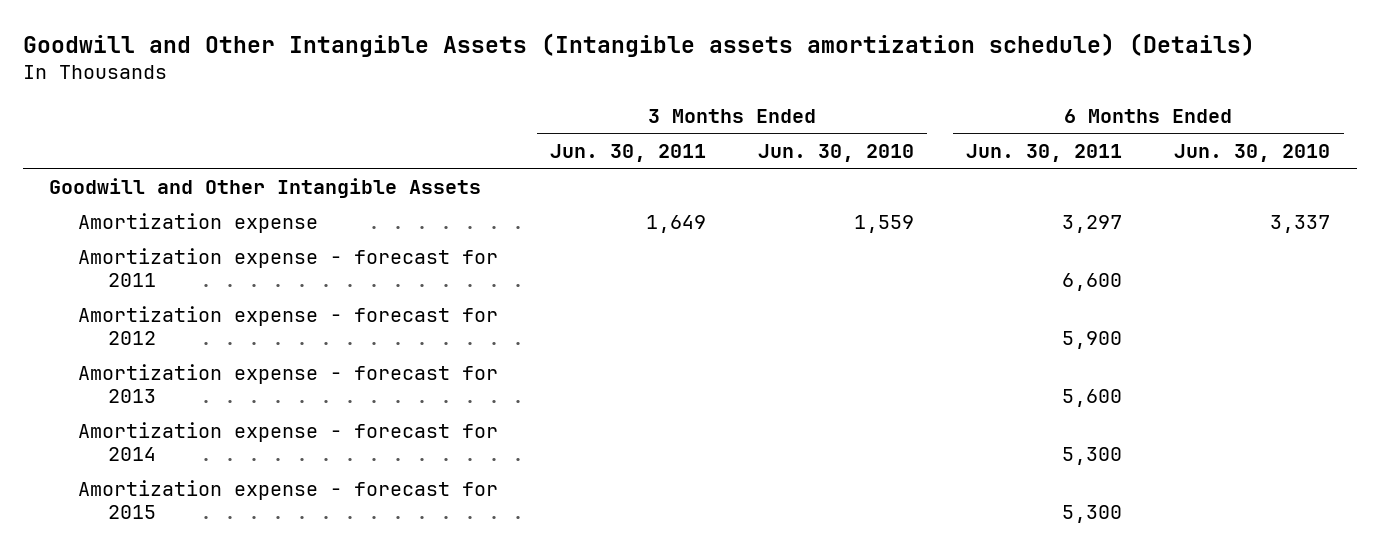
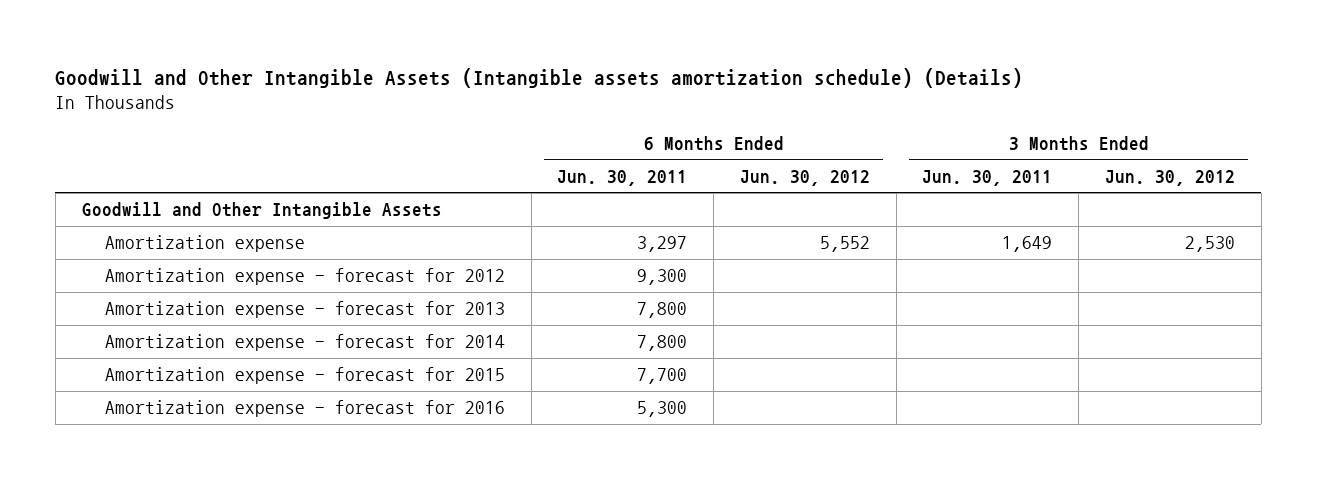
[758,143,915,162] Jun. 30, 2010 -> none
[1174,143,1331,162] Jun. 30, 2010 -> none
none -> [739,169,870,186] Jun. 30, 2012
none -> [1104,169,1235,186] Jun. 30, 2012
[78,247,499,287] Amortization expense - forecast for 2011 -> [104,268,505,286] Amortization expense - forecast for 2012
[1062,272,1123,291] 6,600 -> [637,269,688,286] 9,300
[78,305,499,345] Amortization expense - forecast for 2012 -> [104,301,505,319] Amortization expense - forecast for 2013
[1062,330,1123,349] 5,900 -> [637,302,688,319] 7,800
[78,363,499,403] Amortization expense - forecast for 2013 -> [104,334,505,352] Amortization expense - forecast for 2014
[1062,388,1123,407] 5,600 -> [637,335,688,352] 7,800
[78,421,499,461] Amortization expense - forecast for 2014 -> [104,367,505,385] Amortization expense - forecast for 2015
[1062,446,1123,465] 5,300 -> [637,368,688,385] 7,700
[78,479,499,519] Amortization expense - forecast for 2015 -> [104,400,505,418] Amortization expense - forecast for 2016

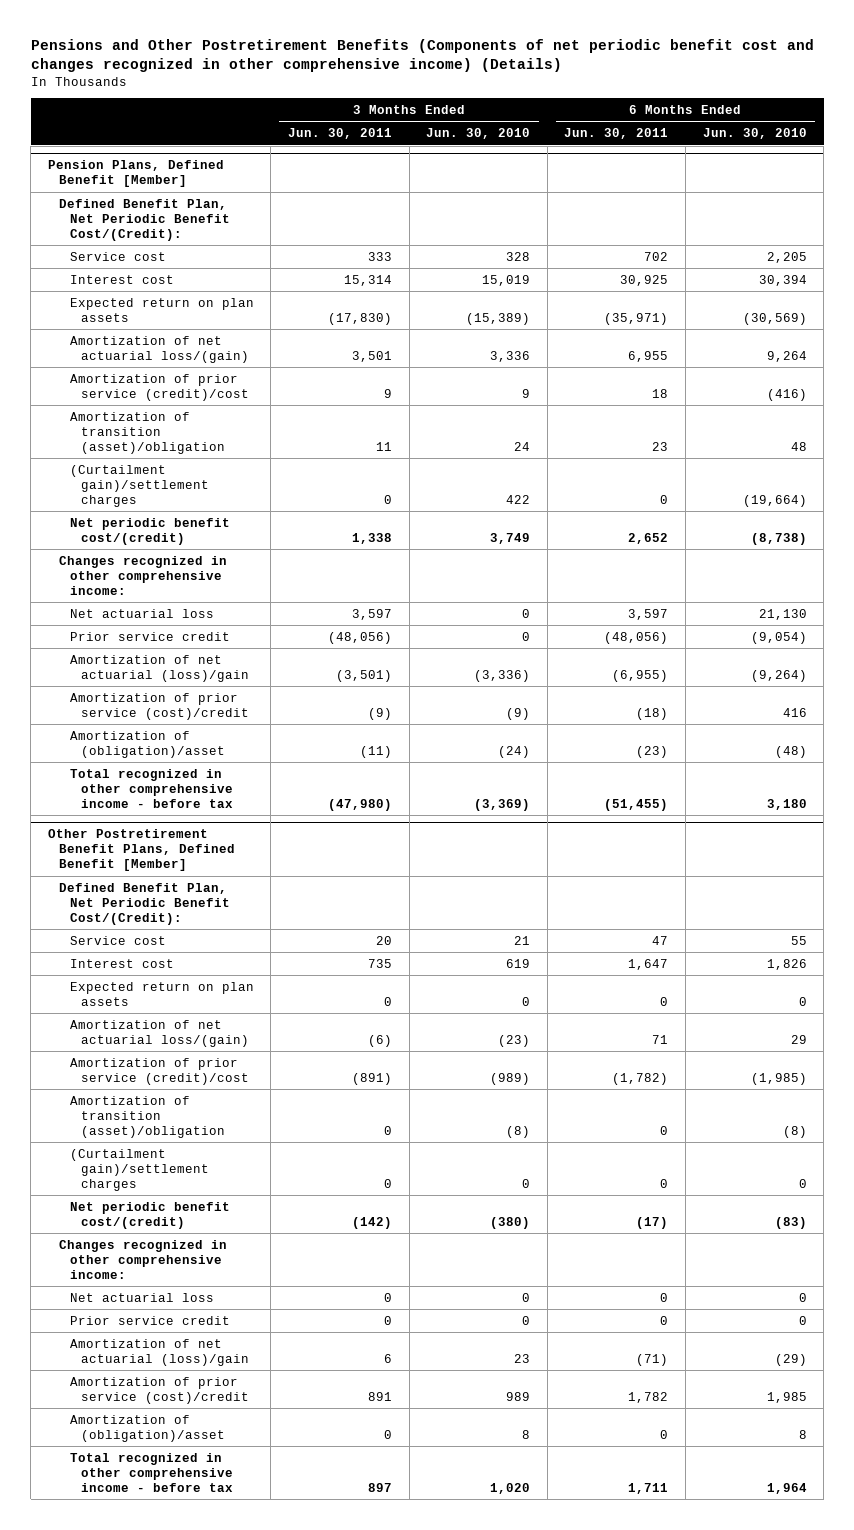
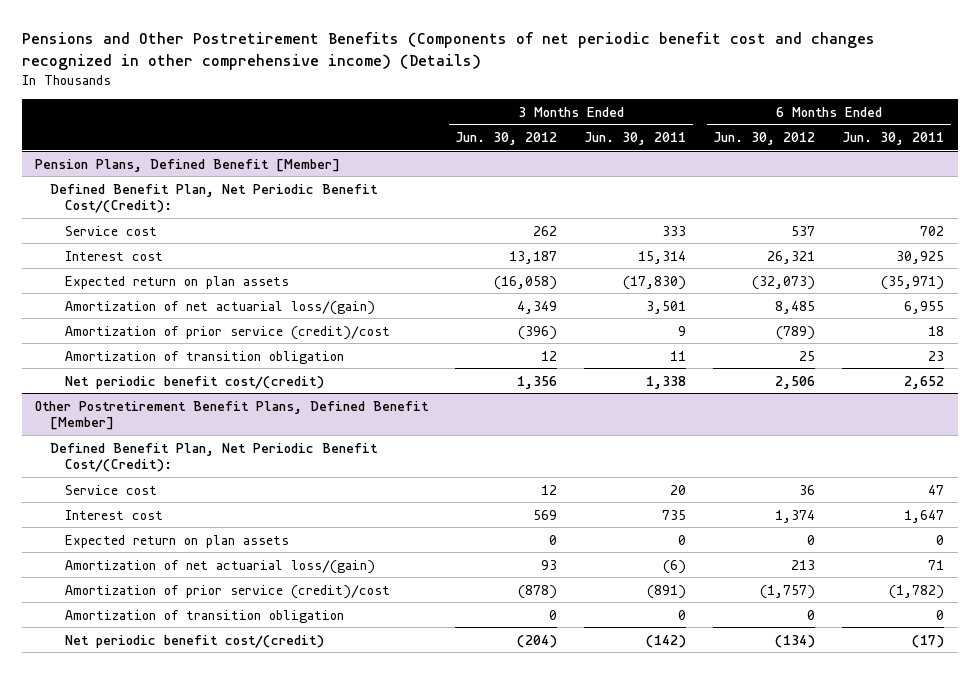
[426,128,531,140] Jun. 30, 2010 -> none
[702,128,807,140] Jun. 30, 2010 -> none
none -> [455,132,558,146] Jun. 30, 2012
none -> [713,132,816,146] Jun. 30, 2012
[69,464,209,507] (Curtailment gain)/settlement charges -> none
[69,411,225,454] Amortization of transition (asset)/obligation -> [65,350,345,364] Amortization of transition obligation
[58,555,227,595] Changes recognized in other comprehensive income: -> none
[69,608,214,618] Net actuarial loss -> none
[69,631,230,641] Prior service credit -> none
[69,654,249,682] Amortization of net actuarial (loss)/gain -> none
[69,692,249,720] Amortization of prior service (cost)/credit -> none
[69,730,225,758] Amortization of (obligation)/asset -> none
[69,768,233,808] Total recognized in other comprehensive income - before tax -> none
[69,1148,209,1191] (Curtailment gain)/settlement charges -> none
[69,1095,225,1138] Amortization of transition (asset)/obligation -> [65,609,345,623] Amortization of transition obligation
[58,1239,227,1279] Changes recognized in other comprehensive income: -> none
[69,1292,214,1302] Net actuarial loss -> none
[69,1315,230,1325] Prior service credit -> none
[69,1338,249,1366] Amortization of net actuarial (loss)/gain -> none
[69,1376,249,1404] Amortization of prior service (cost)/credit -> none
[69,1414,225,1442] Amortization of (obligation)/asset -> none
[69,1452,233,1492] Total recognized in other comprehensive income - before tax -> none

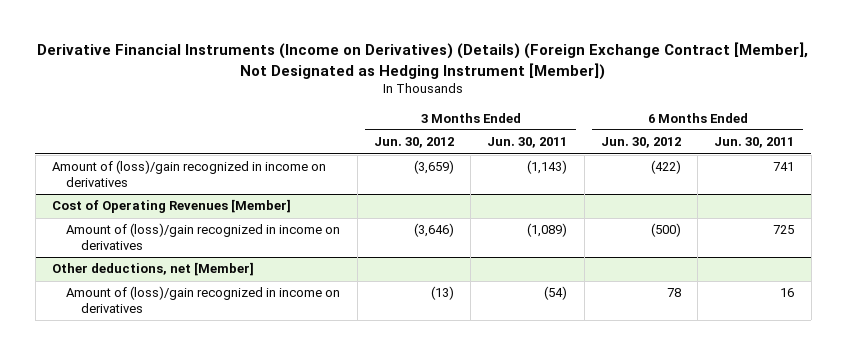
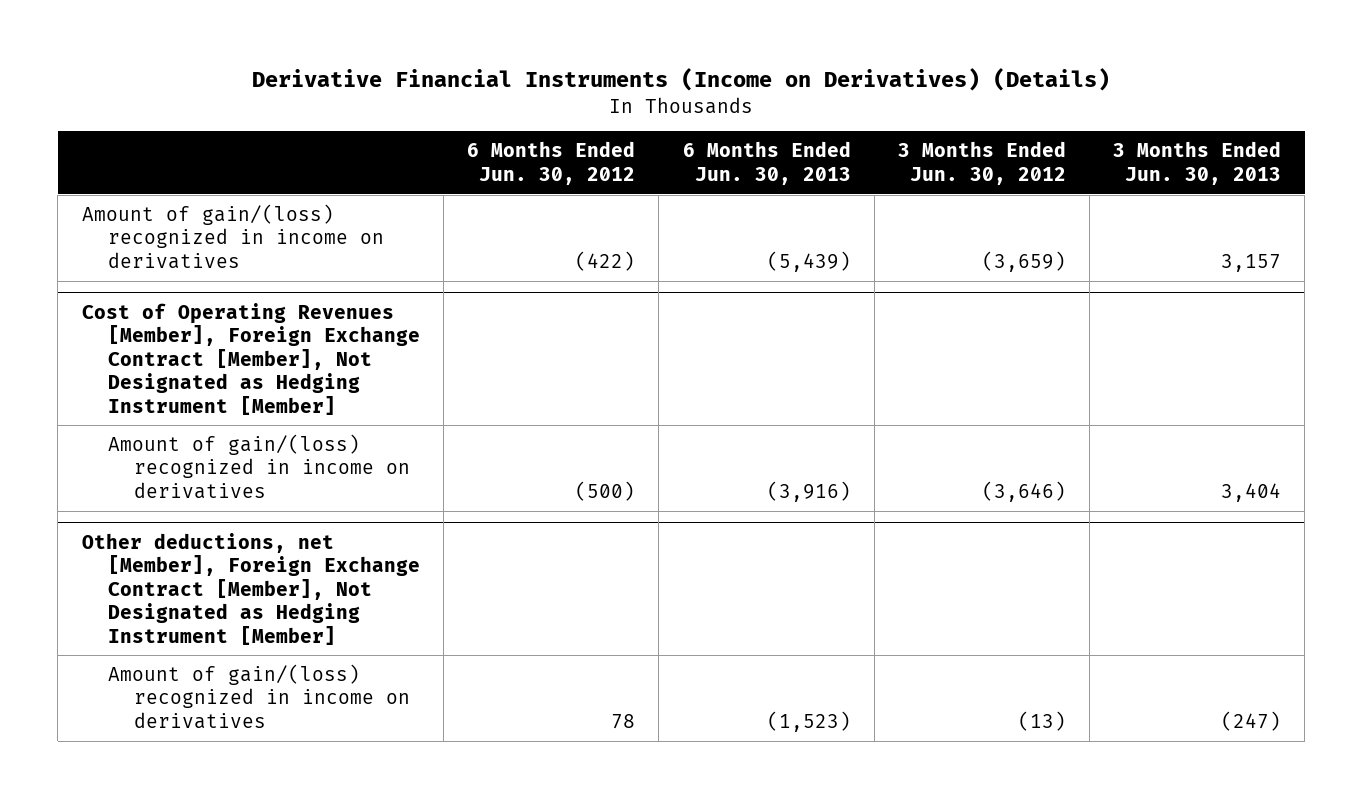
[37,42,809,80] Derivative Financial Instruments (Income on Derivatives) (Details) (Foreign Exchange Contract [Member], Not Designated as Hedging Instrument [Member]) -> [252,68,1111,92] Derivative Financial Instruments (Income on Derivatives) (Details)
[487,137,568,149] Jun. 30, 2011 -> none
[714,137,795,149] Jun. 30, 2011 -> none
none -> [682,141,851,185] 6 Months Ended Jun. 30, 2013
none -> [1113,141,1282,185] 3 Months Ended Jun. 30, 2013
[51,199,291,214] Cost of Operating Revenues [Member] -> none
[51,262,254,277] Other deductions, net [Member] -> none
[51,160,326,187] Amount of (loss)/gain recognized in income on derivatives -> [81,203,384,269] Amount of gain/(loss) recognized in income on derivatives
none -> [81,302,420,415] Cost of Operating Revenues [Member], Foreign Exchange Contract [Member], Not Designated as Hedging Instrument [Member]
[66,223,341,250] Amount of (loss)/gain recognized in income on derivatives -> [107,433,411,499] Amount of gain/(loss) recognized in income on derivatives
none -> [81,532,420,645] Other deductions, net [Member], Foreign Exchange Contract [Member], Not Designated as Hedging Instrument [Member]
[66,286,341,313] Amount of (loss)/gain recognized in income on derivatives -> [107,663,411,729] Amount of gain/(loss) recognized in income on derivatives

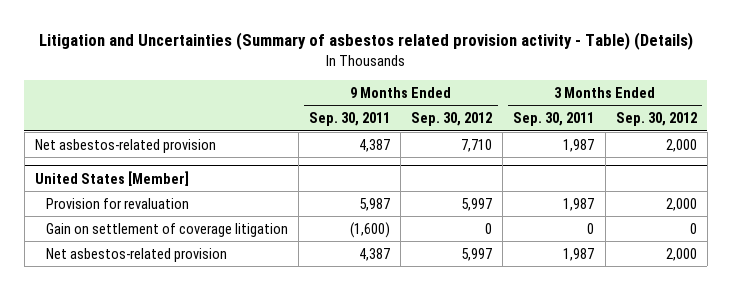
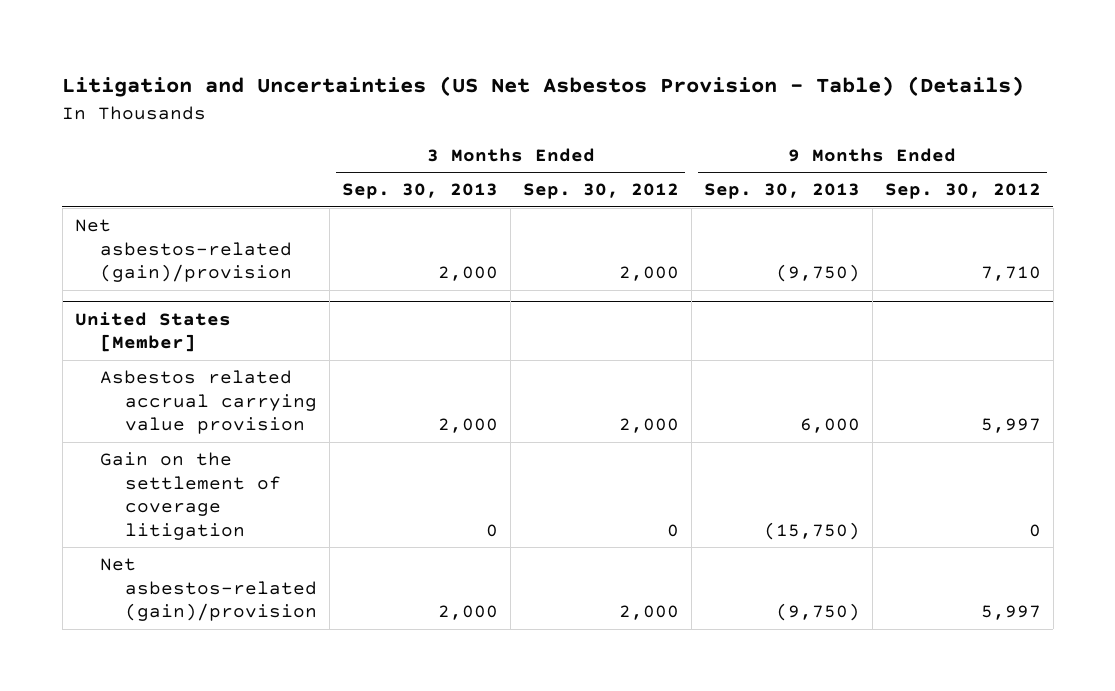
[38,32,693,51] Litigation and Uncertainties (Summary of asbestos related provision activity - Table) (Details) -> [62,76,1025,98] Litigation and Uncertainties (US Net Asbestos Provision - Table) (Details)
[309,112,391,127] Sep. 30, 2011 -> none
[513,112,595,127] Sep. 30, 2011 -> none
none -> [342,183,499,200] Sep. 30, 2013
none -> [703,183,860,200] Sep. 30, 2013
[34,138,216,153] Net asbestos-related provision -> [74,218,293,283] Net asbestos-related (gain)/provision
[45,197,189,209] Provision for revaluation -> [100,369,318,435] Asbestos related accrual carrying value provision
[45,222,288,237] Gain on settlement of coverage litigation -> [100,451,282,540] Gain on the settlement of coverage litigation
[45,247,227,262] Net asbestos-related provision -> [100,557,318,622] Net asbestos-related (gain)/provision

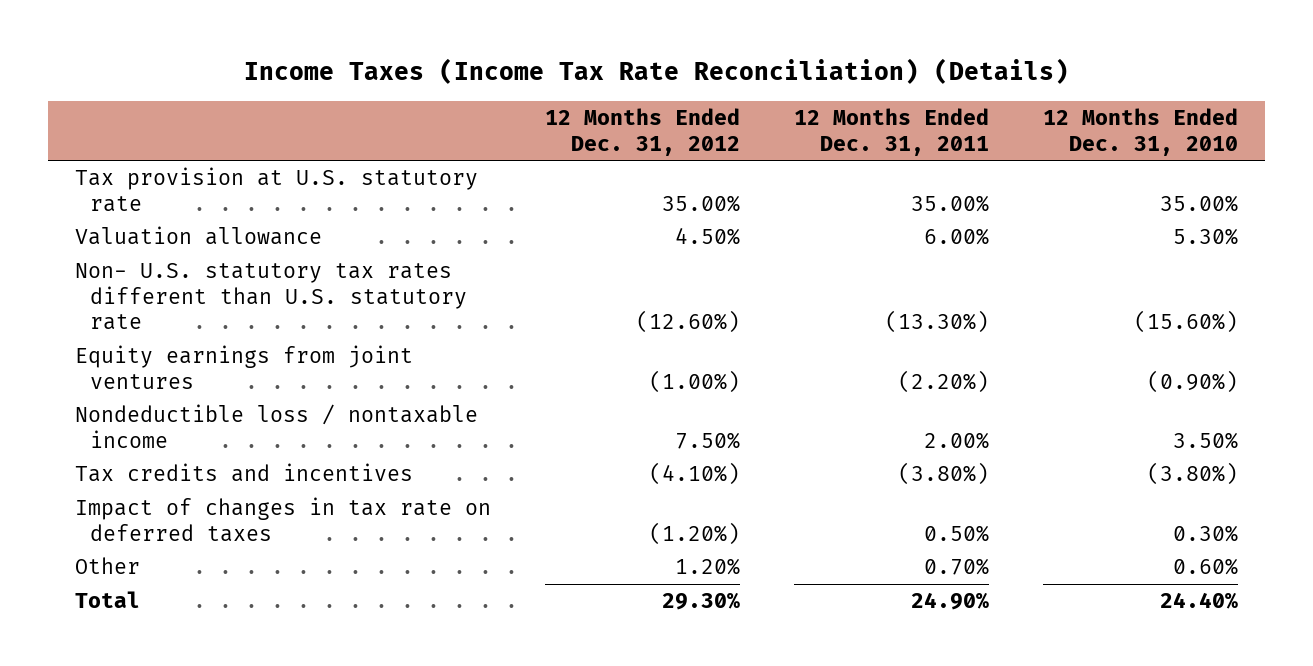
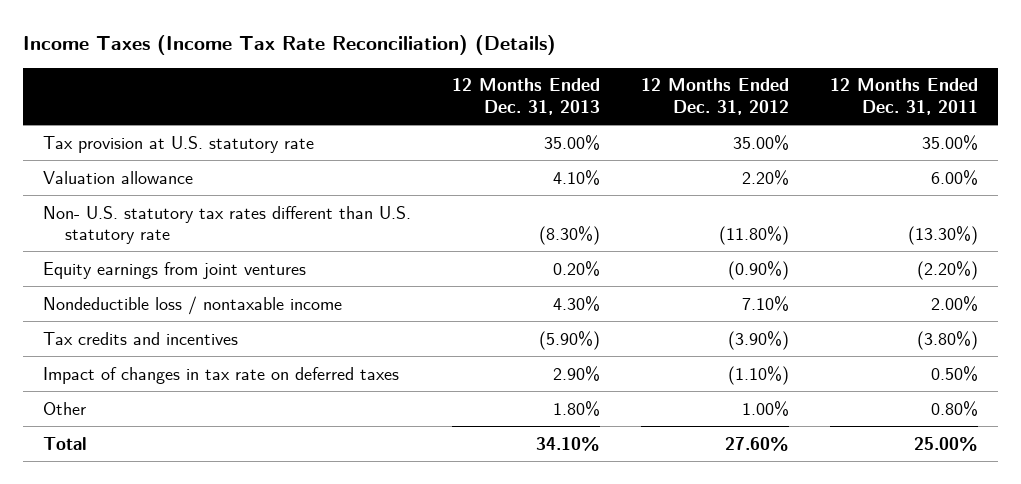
[1043,108,1239,156] 12 Months Ended Dec. 31, 2010 -> none
none -> [452,78,601,115] 12 Months Ended Dec. 31, 2013
[675,227,741,246] 4.50% -> [742,169,790,185] 2.20%
[636,310,741,334] (12.60%) -> [719,226,790,246] (11.80%)
[649,369,741,393] (1.00%) -> [728,260,790,280] (0.90%)
[675,431,741,449] 7.50% -> [742,295,790,311] 7.10%
[649,462,741,486] (4.10%) -> [728,330,790,350] (3.90%)
[649,521,741,545] (1.20%) -> [728,365,790,385] (1.10%)
[675,558,741,576] 1.20% -> [742,400,790,416] 1.00%
[924,558,990,576] 0.70% -> [931,400,979,416] 0.80%
[662,592,741,611] 29.30% -> [725,436,790,451] 27.60%
[911,592,990,611] 24.90% -> [914,436,979,451] 25.00%

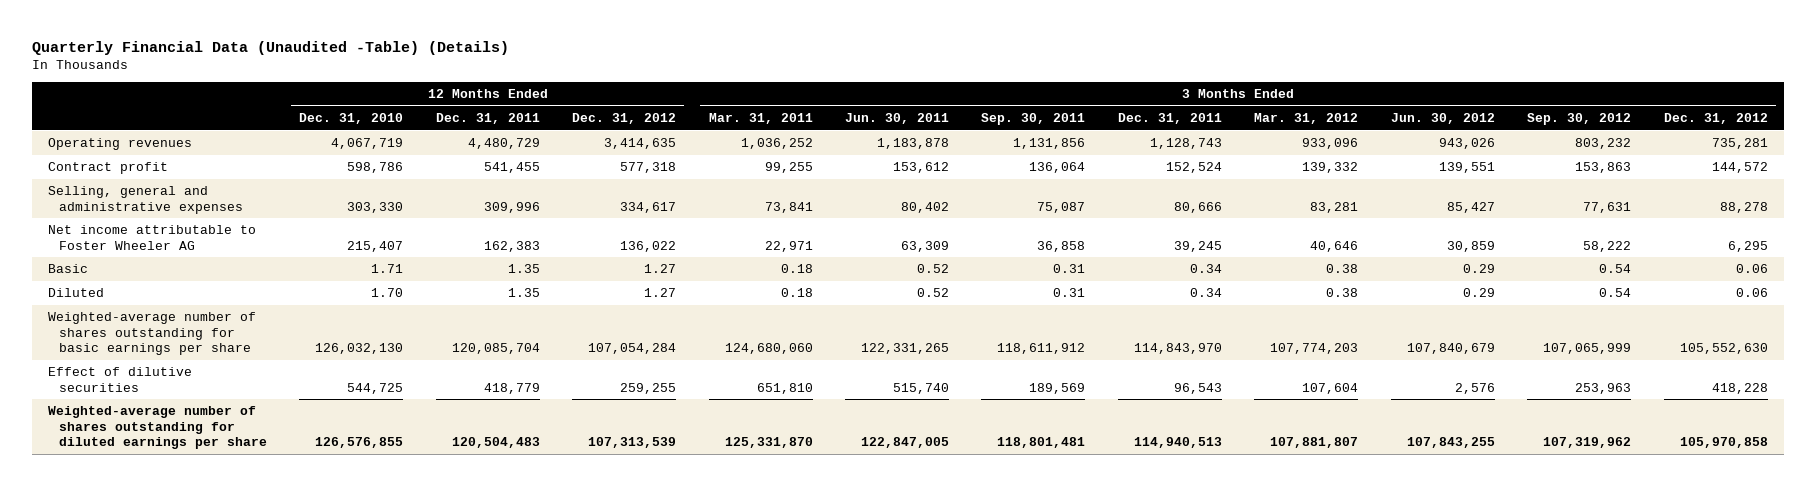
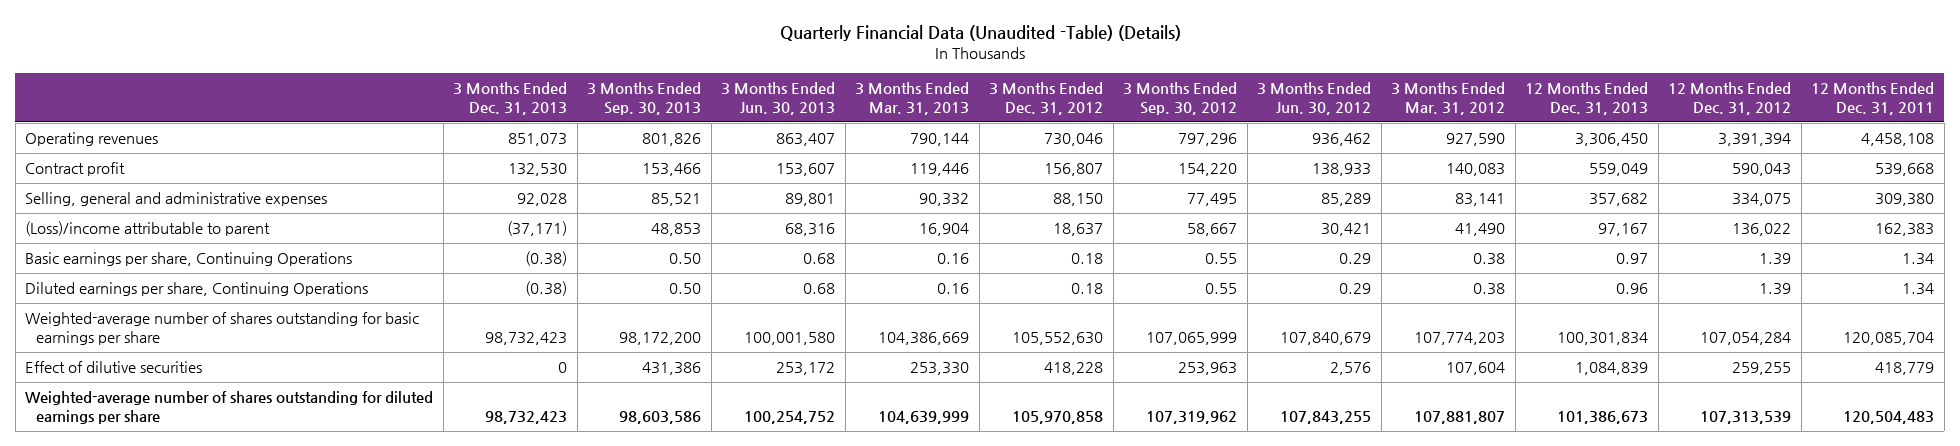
[299,112,404,124] Dec. 31, 2010 -> none
[708,112,813,124] Mar. 31, 2011 -> none
[844,112,949,124] Jun. 30, 2011 -> none
[981,112,1086,125] Sep. 30, 2011 -> none
[1117,112,1222,124] Dec. 31, 2011 -> none
none -> [453,82,568,115] 3 Months Ended Dec. 31, 2013
none -> [587,82,702,115] 3 Months Ended Sep. 30, 2013
none -> [721,82,836,115] 3 Months Ended Jun. 30, 2013
none -> [855,82,970,115] 3 Months Ended Mar. 31, 2013
none -> [1525,82,1649,115] 12 Months Ended Dec. 31, 2013
[48,264,89,274] Basic -> none
[48,288,105,298] Diluted -> none
[467,138,540,150] 4,480,729 -> [1861,133,1935,147] 4,458,108
[604,138,677,150] 3,414,635 -> [1718,133,1792,147] 3,391,394
[1302,138,1359,150] 933,096 -> [1446,133,1506,147] 927,590
[1438,138,1495,150] 943,026 -> [1312,133,1372,147] 936,462
[1575,138,1632,150] 803,232 -> [1178,133,1238,147] 797,296
[1711,138,1768,150] 735,281 -> [1044,133,1104,147] 730,046
[483,162,540,174] 541,455 -> [1875,163,1935,177] 539,668
[620,162,677,174] 577,318 -> [1732,163,1792,177] 590,043
[1302,162,1359,174] 139,332 -> [1446,163,1506,177] 140,083
[1438,162,1495,174] 139,551 -> [1312,163,1372,177] 138,933
[1575,162,1632,174] 153,863 -> [1178,163,1238,177] 154,220
[1711,162,1768,174] 144,572 -> [1044,163,1104,177] 156,807
[483,201,540,213] 309,996 -> [1875,193,1935,207] 309,380
[620,201,677,213] 334,617 -> [1732,193,1792,207] 334,075
[1310,201,1359,213] 83,281 -> [1455,193,1506,207] 83,141
[1446,201,1495,213] 85,427 -> [1321,193,1372,207] 85,289
[1583,201,1632,213] 77,631 -> [1187,193,1238,207] 77,495
[1719,201,1768,213] 88,278 -> [1053,193,1104,207] 88,150
[48,225,257,250] Net income attributable to Foster Wheeler AG -> [25,221,271,237] (Loss)/income attributable to parent
[1310,240,1359,252] 40,646 -> [1455,223,1506,237] 41,490
[1446,240,1495,252] 30,859 -> [1321,223,1372,237] 30,421
[1583,240,1632,252] 58,222 -> [1187,223,1238,237] 58,667
[1727,240,1768,252] 6,295 -> [1053,223,1104,237] 18,637
none -> [25,252,353,267] Basic earnings per share, Continuing Operations
none -> [25,282,369,297] Diluted earnings per share, Continuing Operations

